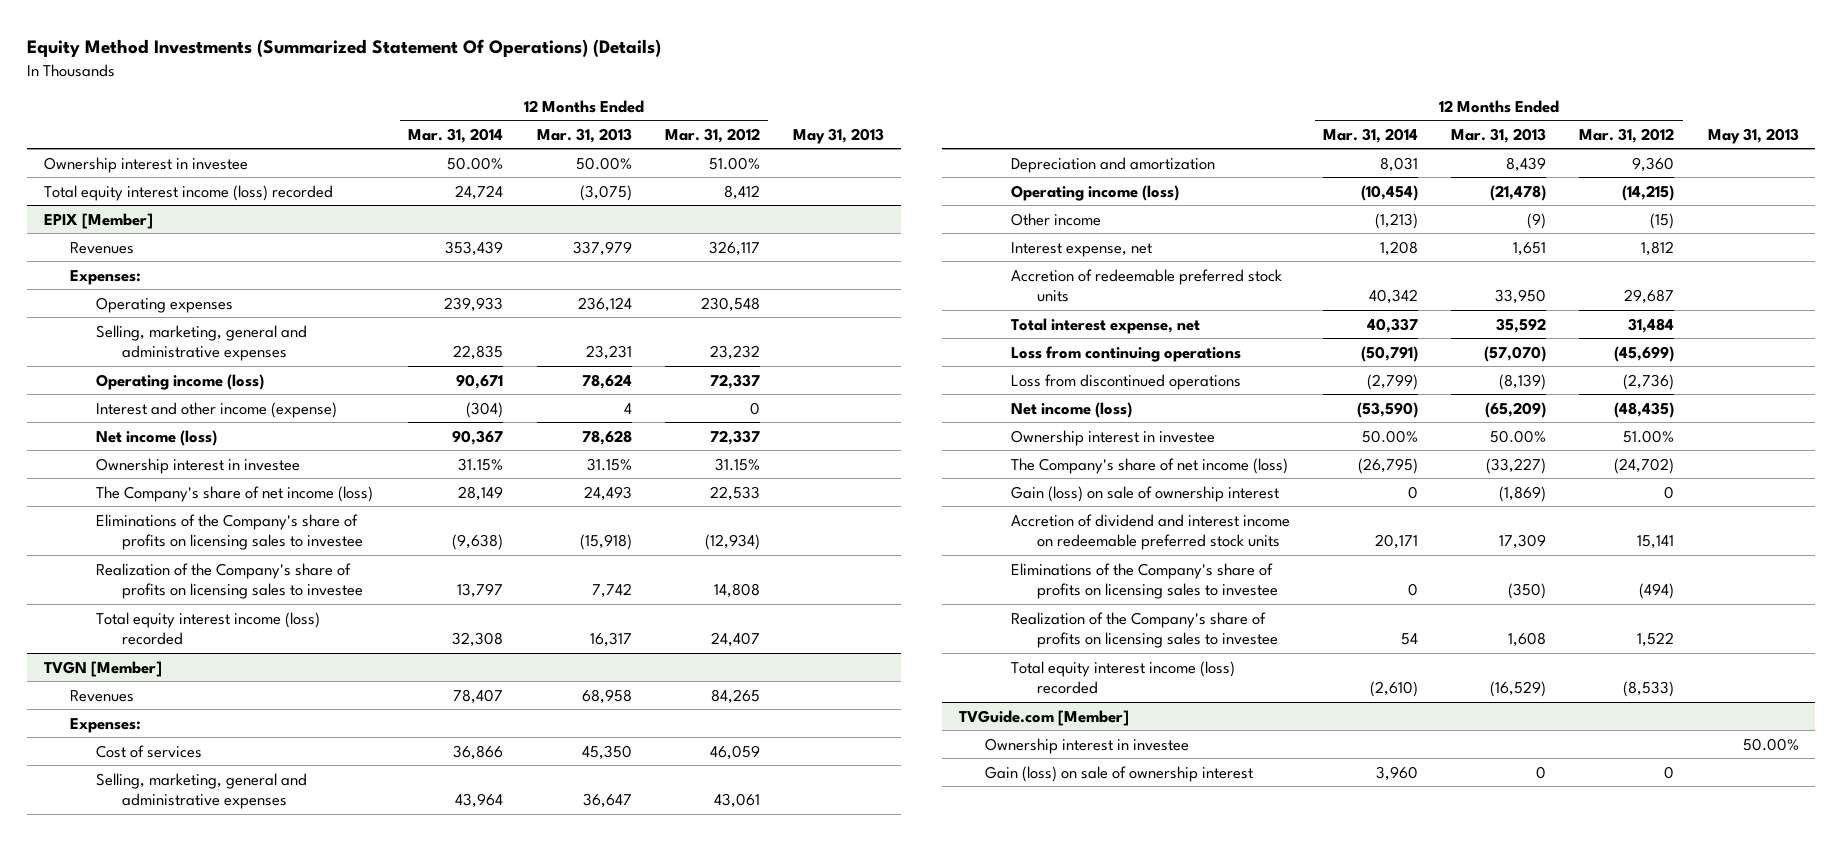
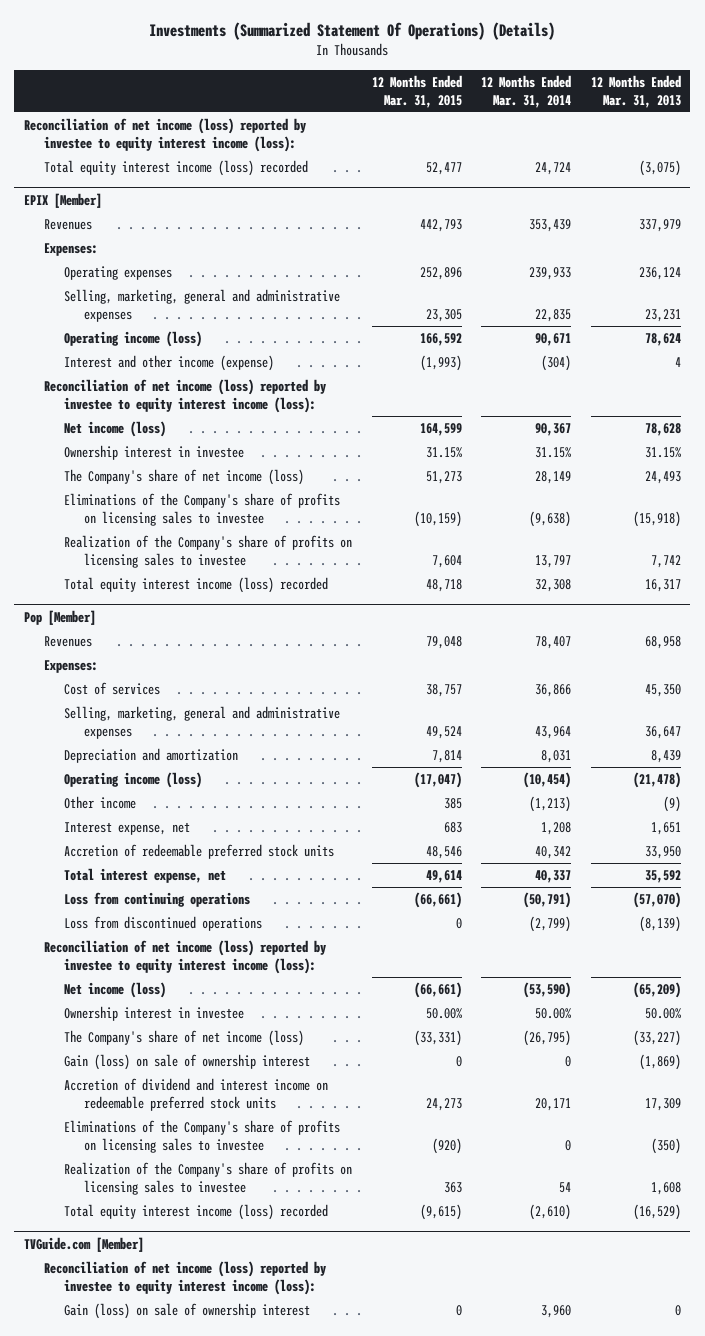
[27,39,662,58] Equity Method Investments (Summarized Statement Of Operations) (Details) -> [149,22,556,41] Investments (Summarized Statement Of Operations) (Details)
[664,127,760,143] Mar. 31, 2012 -> none
[793,127,885,144] May 31, 2013 -> none
none -> [371,74,462,108] 12 Months Ended Mar. 31, 2015
[44,156,249,173] Ownership interest in investee -> none
none -> [24,118,307,153] Reconciliation of net income (loss) reported by investee to equity interest income (loss):
none -> [44,379,327,414] Reconciliation of net income (loss) reported by investee to equity interest income (loss):
[44,660,163,677] TVGN [Member] -> none
none -> [24,610,97,626] Pop [Member]
none -> [44,940,327,975] Reconciliation of net income (loss) reported by investee to equity interest income (loss):
[984,737,1189,754] Ownership interest in investee -> none
none -> [44,1261,327,1296] Reconciliation of net income (loss) reported by investee to equity interest income (loss):

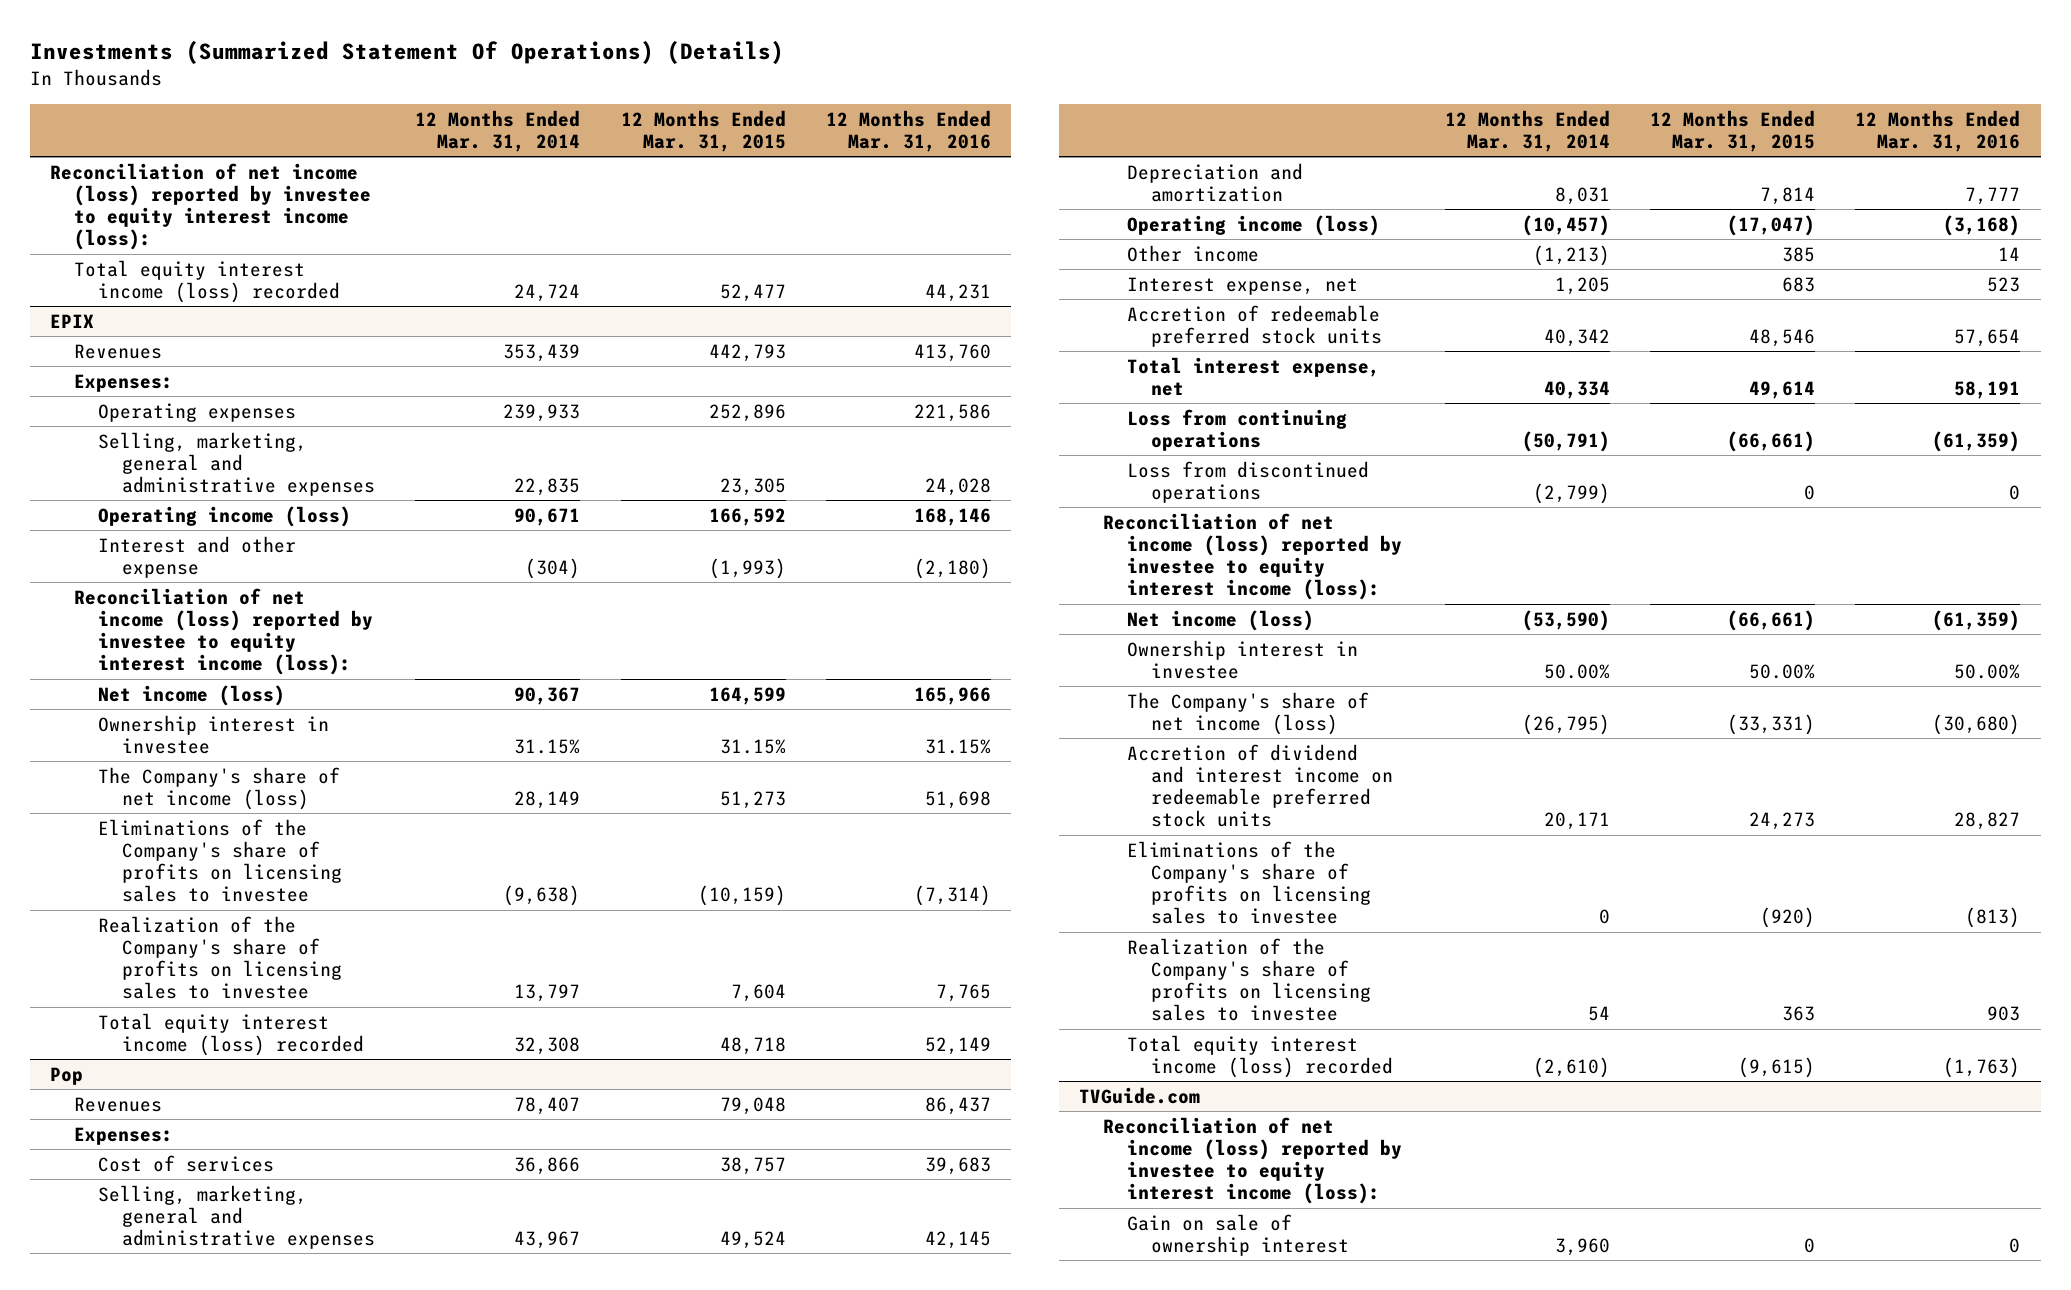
[590,74,681,108] 12 Months Ended Mar. 31, 2013 -> none
none -> [826,109,992,153] 12 Months Ended Mar. 31, 2016
[24,193,103,209] EPIX [Member] -> [50,313,95,328] EPIX
[64,355,275,372] Interest and other income (expense) -> [98,535,297,578] Interest and other expense
[24,610,97,626] Pop [Member] -> [50,1066,84,1085] Pop
[535,726,572,740] 43,964 -> [514,1231,581,1250] 43,967
[523,772,572,789] (10,454) -> [1521,214,1610,236] (10,457)
[541,822,572,836] 1,208 -> [1554,276,1610,295] 1,205
[535,870,572,884] 40,337 -> [1543,380,1610,399] 40,334
[64,1054,311,1071] Gain (loss) on sale of ownership interest -> none
[24,1237,145,1253] TVGuide.com [Member] -> [1079,1086,1201,1104] TVGuide.com
[64,1303,311,1320] Gain (loss) on sale of ownership interest -> [1127,1213,1350,1256] Gain on sale of ownership interest

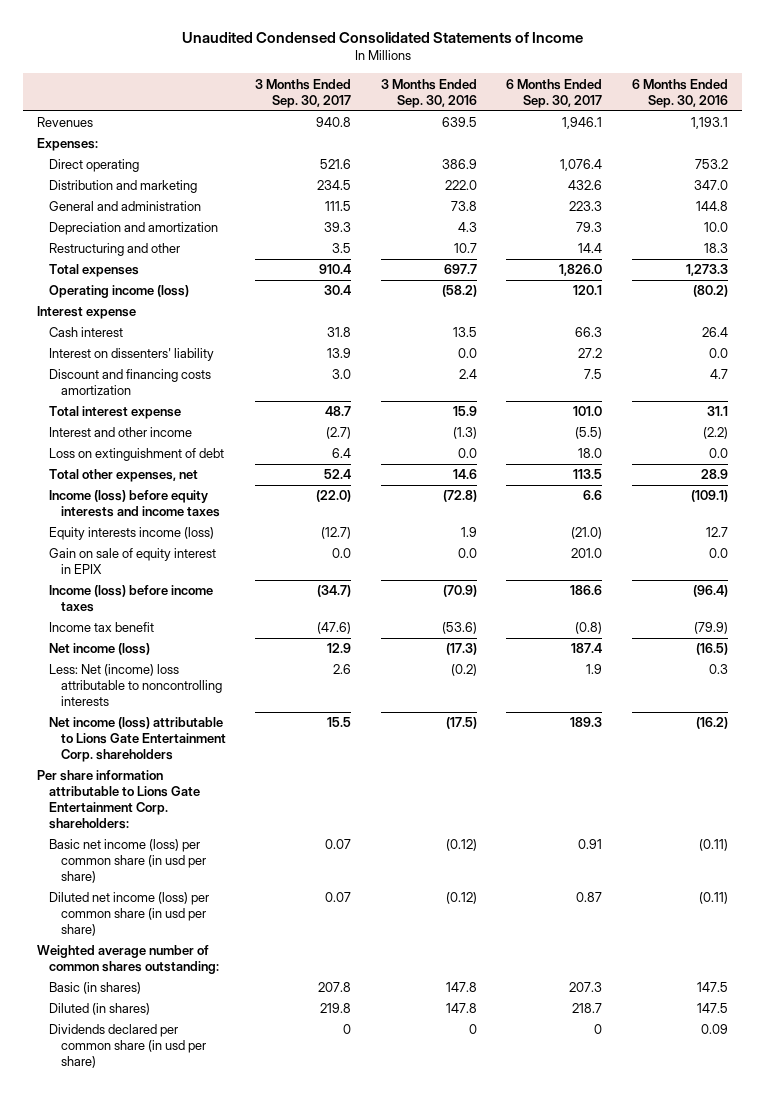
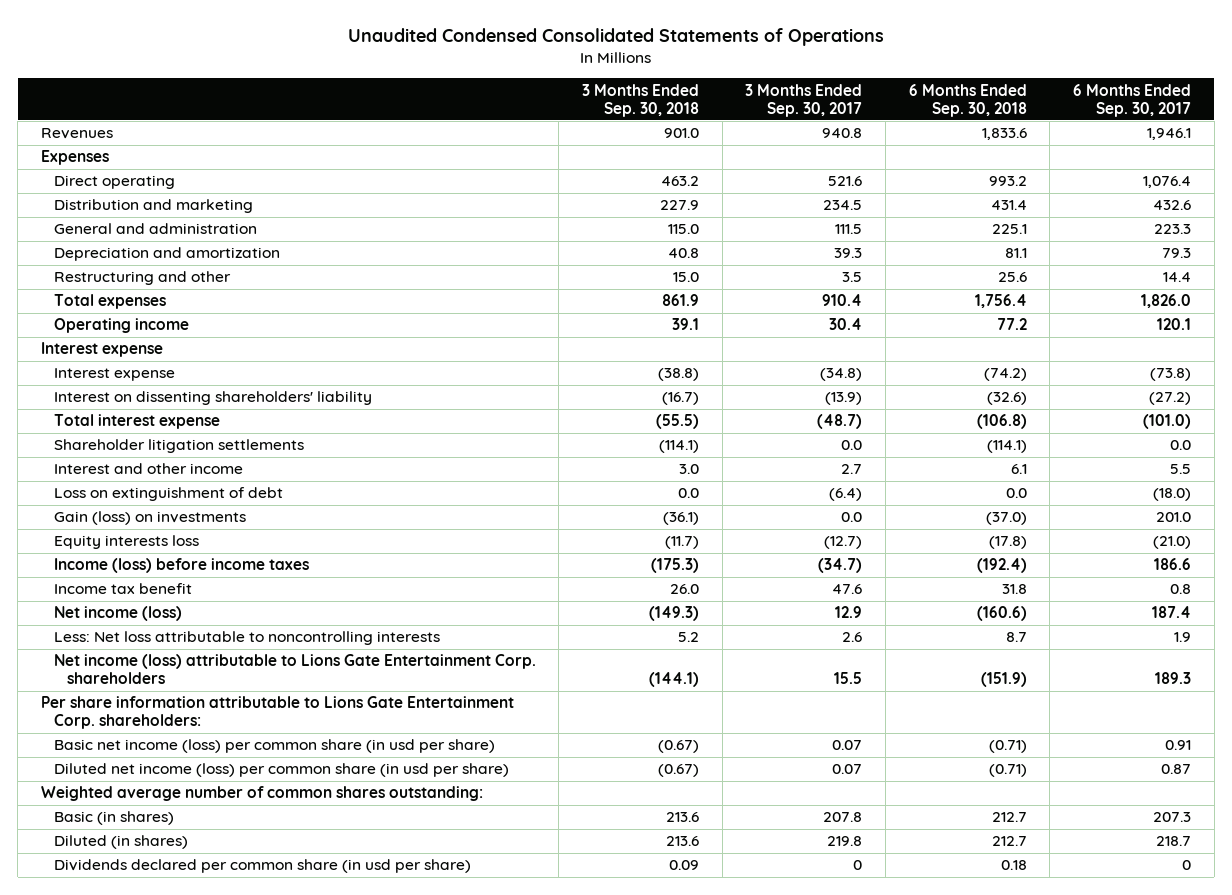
[181,31,583,43] Unaudited Condensed Consolidated Statements of Income -> [348,27,885,46] Unaudited Condensed Consolidated Statements of Operations
[380,78,477,108] 3 Months Ended Sep. 30, 2016 -> none
[631,78,728,108] 6 Months Ended Sep. 30, 2016 -> none
none -> [582,83,700,117] 3 Months Ended Sep. 30, 2018
none -> [908,83,1027,117] 6 Months Ended Sep. 30, 2018
[37,138,99,152] Expenses: -> [41,150,110,166] Expenses
[49,285,190,299] Operating income (loss) -> [53,318,189,334] Operating income
[49,327,124,338] Cash interest -> none
[49,369,212,396] Discount and financing costs amortization -> none
[49,469,199,483] Total other expenses, net -> none
[49,490,220,518] Income (loss) before equity interests and income taxes -> none
[49,548,217,575] Gain on sale of equity interest in EPIX -> none
none -> [53,368,175,382] Interest expense
[49,348,215,362] Interest on dissenters' liability -> [53,391,372,406] Interest on dissenting shareholders' liability
[327,348,352,359] 13.9 -> [825,392,863,406] (13.9)
[578,348,603,359] 27.2 -> [1149,392,1192,406] (27.2)
[325,406,352,417] 48.7 -> [817,414,863,430] (48.7)
[573,406,603,417] 101.0 -> [1143,414,1192,430] (101.0)
none -> [53,439,304,454] Shareholder litigation settlements
[326,427,352,440] (2.7) -> [841,464,863,475] 2.7
[575,427,603,440] (5.5) -> [1170,464,1192,475] 5.5
[332,448,352,459] 6.4 -> [829,488,863,502] (6.4)
[578,448,603,459] 18.0 -> [1153,488,1192,502] (18.0)
none -> [53,511,246,526] Gain (loss) on investments
[49,527,215,541] Equity interests income (loss) -> [53,535,199,550] Equity interests loss
[317,622,352,635] (47.6) -> [832,584,863,595] 47.6
[575,622,603,635] (0.8) -> [1170,584,1192,595] 0.8
[49,664,222,707] Less: Net (income) loss attributable to noncontrolling interests -> [53,631,440,646] Less: Net loss attributable to noncontrolling interests

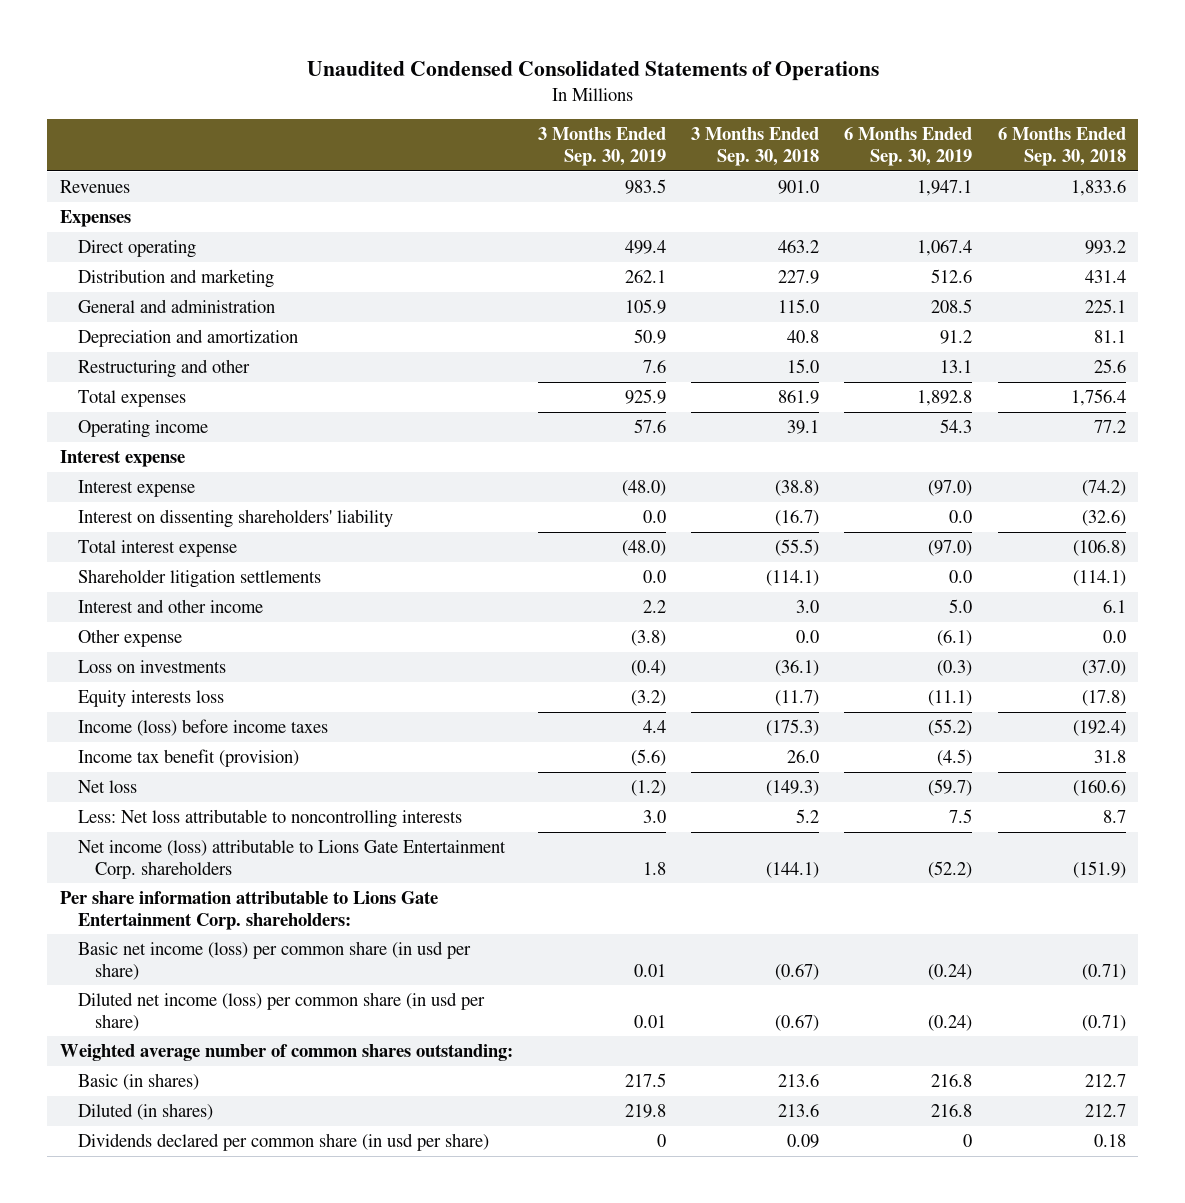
[745,83,863,117] 3 Months Ended Sep. 30, 2017 -> none
[1073,83,1192,117] 6 Months Ended Sep. 30, 2017 -> none
none -> [537,127,666,167] 3 Months Ended Sep. 30, 2019
none -> [844,127,973,167] 6 Months Ended Sep. 30, 2019
[53,487,283,502] Loss on extinguishment of debt -> none
none -> [77,628,182,647] Other expense
[53,511,246,526] Gain (loss) on investments -> [77,659,226,673] Loss on investments
[53,583,192,595] Income tax benefit -> [77,748,299,767] Income tax benefit (provision)
[53,606,182,622] Net income (loss) -> [77,779,137,793] Net loss

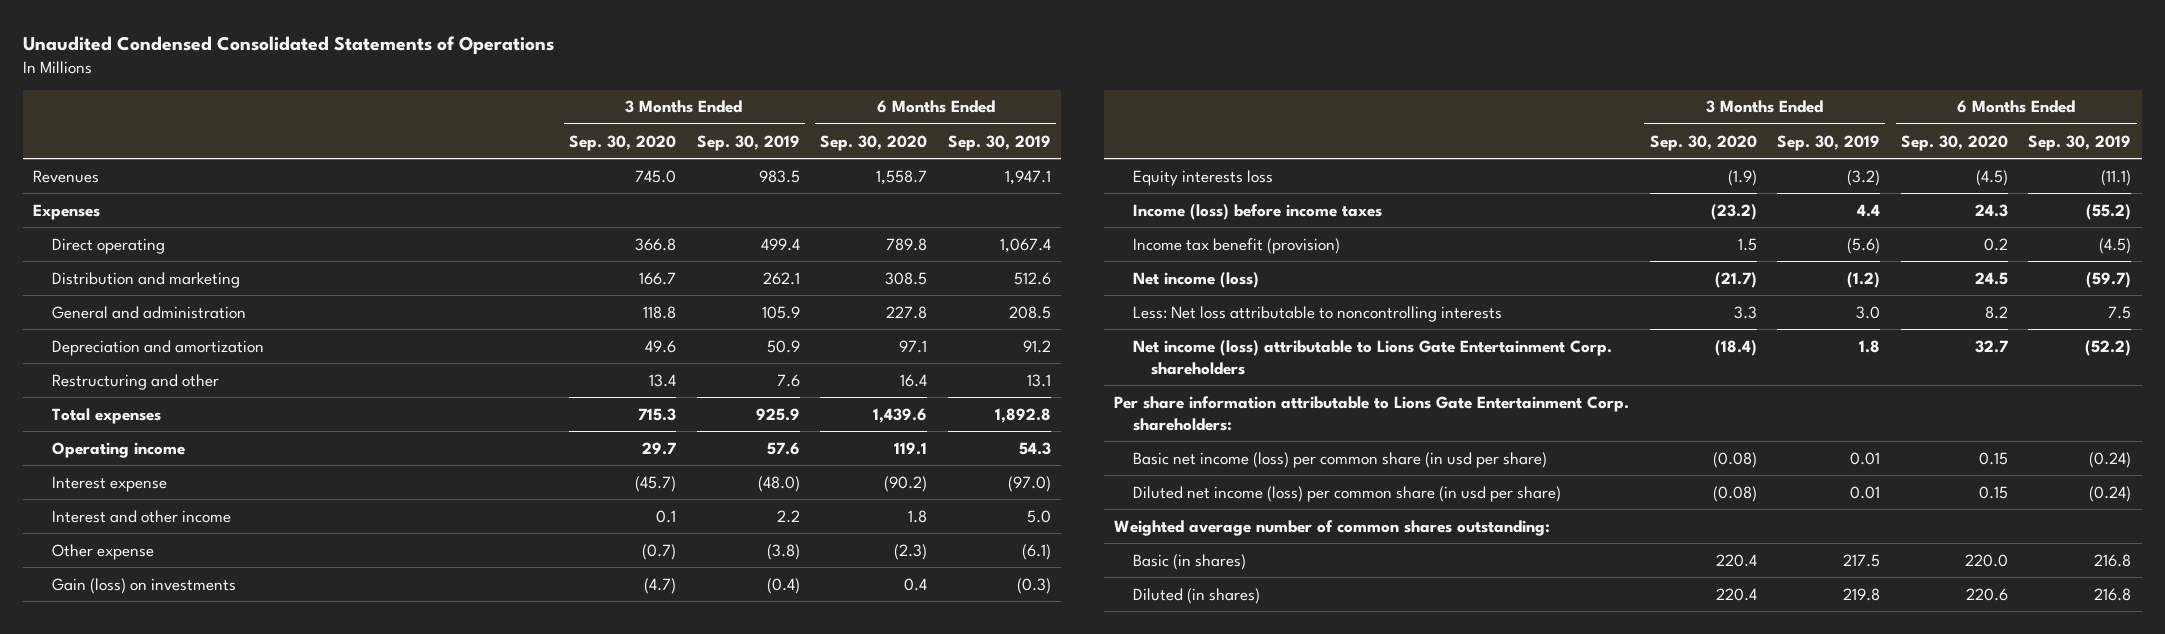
[691,127,820,167] 3 Months Ended Sep. 30, 2018 -> none
[997,127,1126,167] 6 Months Ended Sep. 30, 2018 -> none
none -> [569,134,677,151] Sep. 30, 2020
none -> [820,134,928,151] Sep. 30, 2020
[59,449,185,467] Interest expense -> none
[77,508,393,528] Interest on dissenting shareholders' liability -> none
[77,539,237,557] Total interest expense -> none
[77,568,321,588] Shareholder litigation settlements -> none
[77,659,226,673] Loss on investments -> [52,577,237,594] Gain (loss) on investments
[77,779,137,793] Net loss -> [1132,271,1259,288] Net income (loss)
[77,1132,489,1151] Dividends declared per common share (in usd per share) -> none

